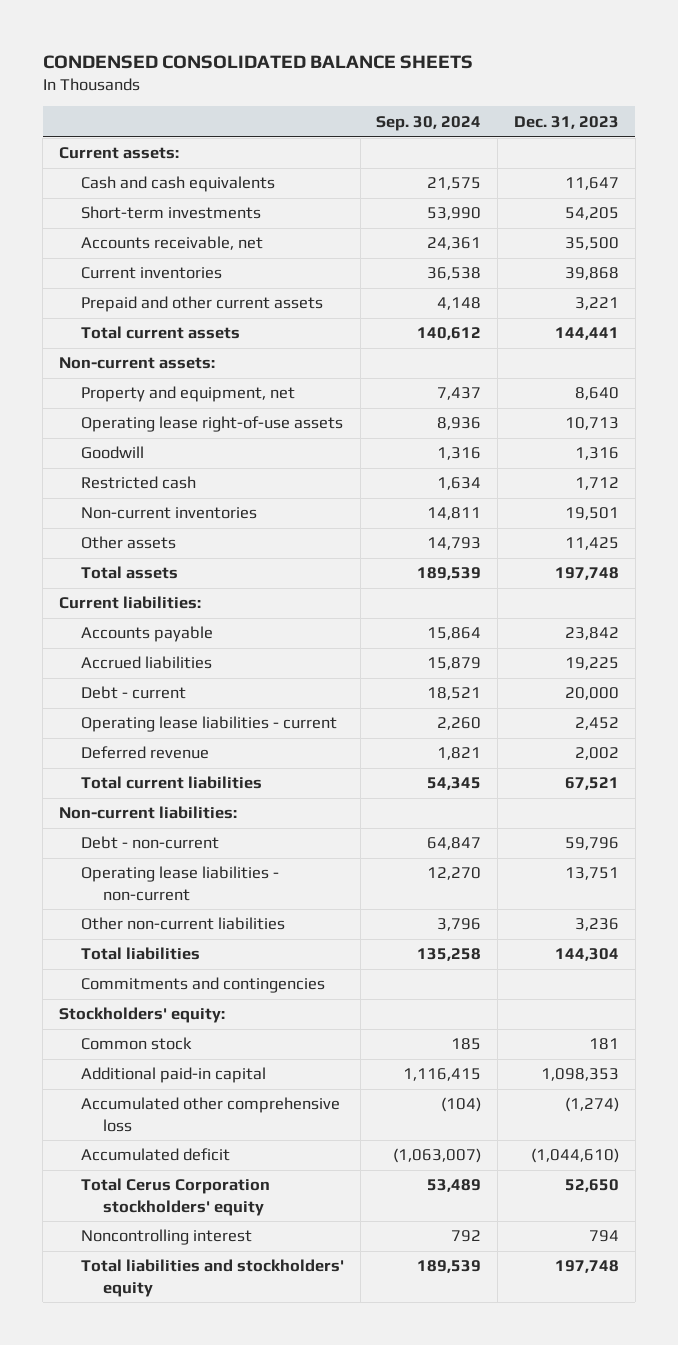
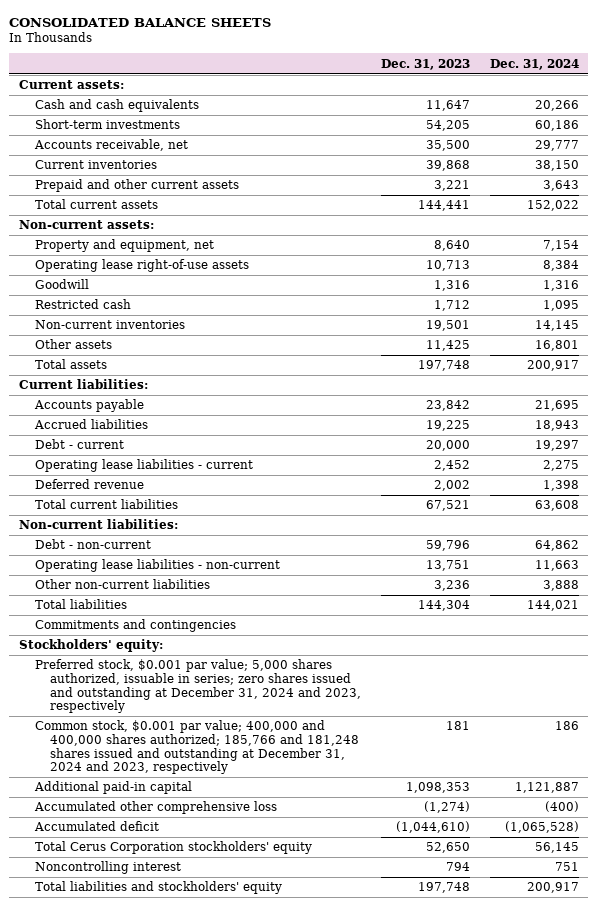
[42,54,473,69] CONDENSED CONSOLIDATED BALANCE SHEETS -> [9,17,272,27] CONSOLIDATED BALANCE SHEETS
[376,115,482,131] Sep. 30, 2024 -> none
none -> [489,58,579,70] Dec. 31, 2024
none -> [34,659,362,714] Preferred stock, $0.001 par value; 5,000 shares authorized, issuable in series; zero shares issued and outstanding at December 31, 2024 and 2023, respectively
[80,1037,192,1051] Common stock -> [34,720,360,775] Common stock, $0.001 par value; 400,000 and 400,000 shares authorized; 185,766 and 181,248 shares issued and outstanding at December 31, 2024 and 2023, respectively

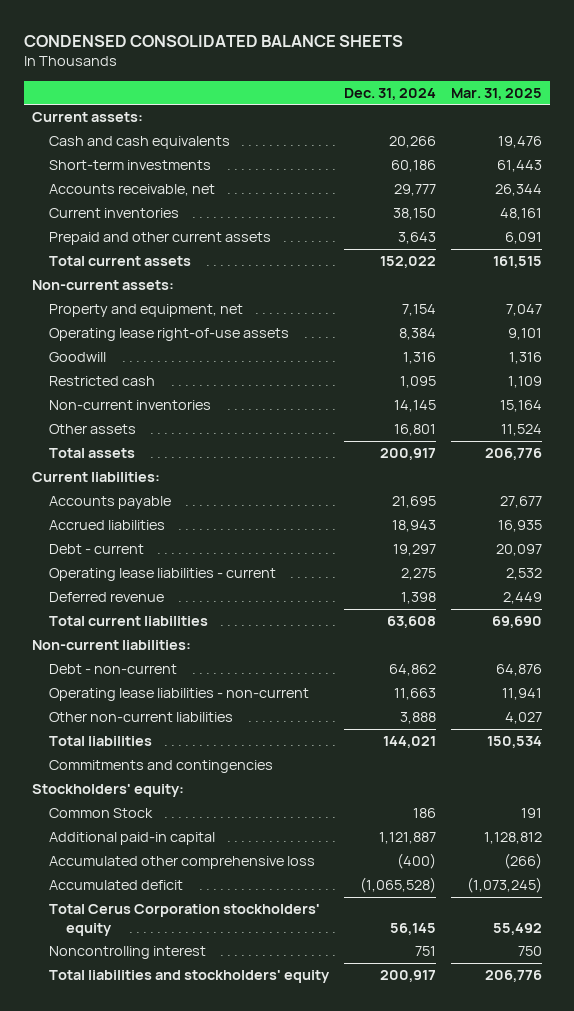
[9,17,272,27] CONSOLIDATED BALANCE SHEETS -> [24,34,404,47] CONDENSED CONSOLIDATED BALANCE SHEETS
[381,58,471,70] Dec. 31, 2023 -> none
none -> [451,87,543,100] Mar. 31, 2025
[34,659,362,714] Preferred stock, $0.001 par value; 5,000 shares authorized, issuable in series; zero shares issued and outstanding at December 31, 2024 and 2023, respectively -> none
[34,720,360,775] Common stock, $0.001 par value; 400,000 and 400,000 shares authorized; 185,766 and 181,248 shares issued and outstanding at December 31, 2024 and 2023, respectively -> [48,808,153,819] Common Stock

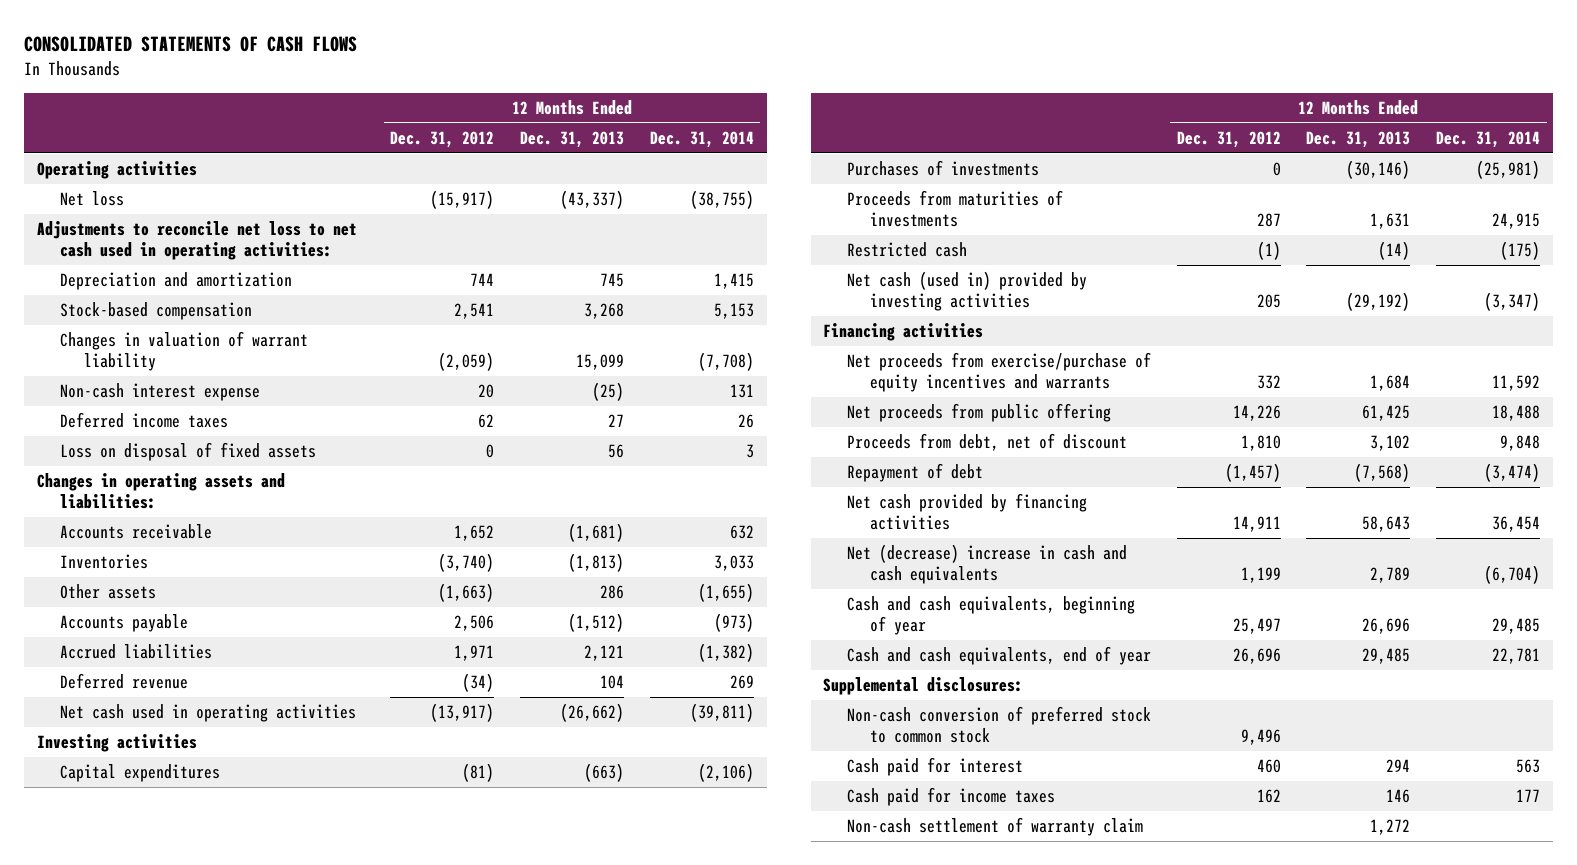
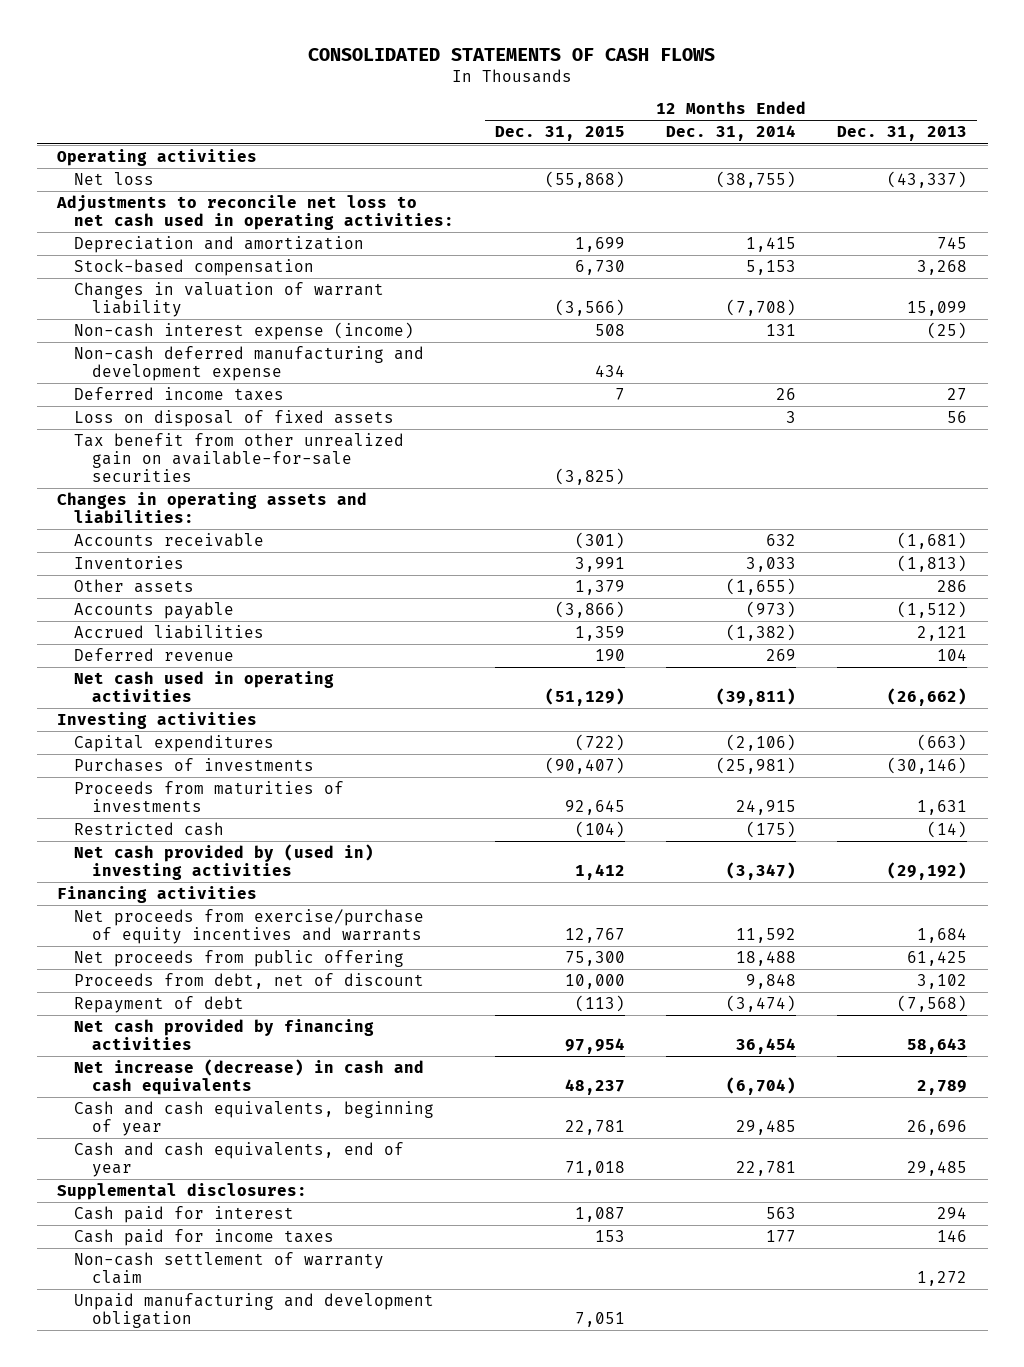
[390,131,495,149] Dec. 31, 2012 -> none
none -> [495,126,626,142] Dec. 31, 2015
[60,383,261,402] Non-cash interest expense -> [74,322,415,341] Non-cash interest expense (income)
none -> [74,346,425,382] Non-cash deferred manufacturing and development expense
none -> [74,433,405,483] Tax benefit from other unrealized gain on available-for-sale securities
[846,271,1087,311] Net cash (used in) provided by investing activities -> [74,844,375,881] Net cash provided by (used in) investing activities
[846,544,1127,584] Net (decrease) increase in cash and cash equivalents -> [74,1059,425,1096] Net increase (decrease) in cash and cash equivalents
[846,706,1151,743] Non-cash conversion of preferred stock to common stock -> none
none -> [74,1293,435,1329] Unpaid manufacturing and development obligation

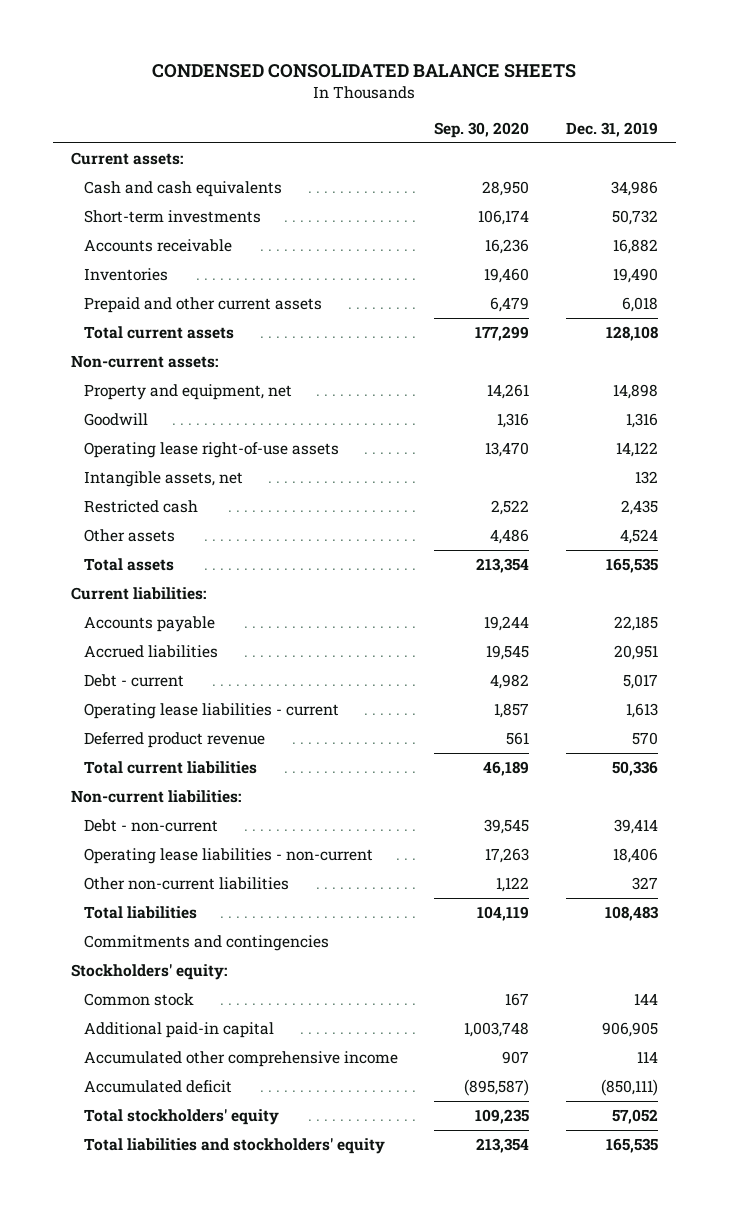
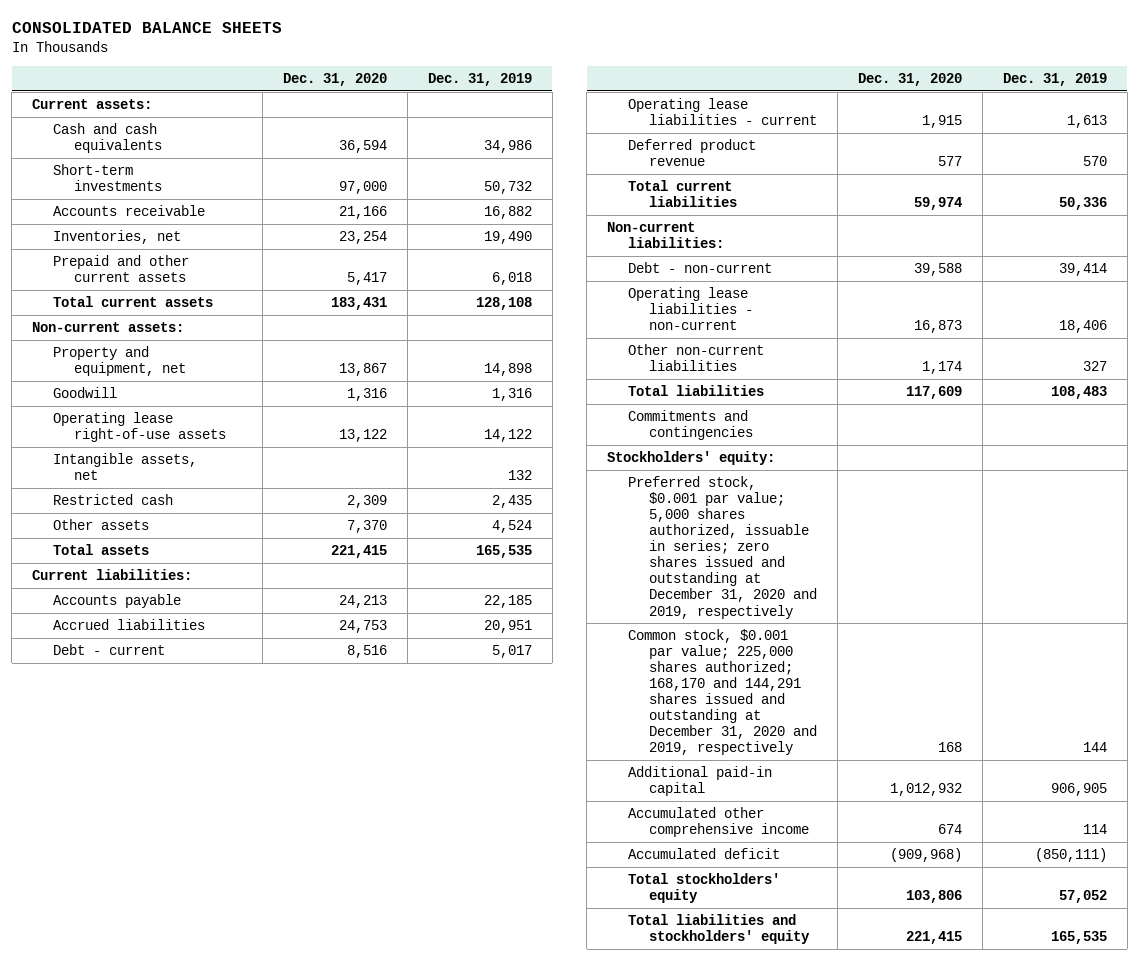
[152,64,577,79] CONDENSED CONSOLIDATED BALANCE SHEETS -> [11,22,282,34] CONSOLIDATED BALANCE SHEETS
[434,122,530,139] Sep. 30, 2020 -> none
none -> [282,72,387,86] Dec. 31, 2020
[84,268,169,282] Inventories -> [52,229,181,244] Inventories, net
none -> [628,475,818,619] Preferred stock, $0.001 par value; 5,000 shares authorized, issuable in series; zero shares issued and outstanding at December 31, 2020 and 2019, respectively
[84,993,195,1007] Common stock -> [628,628,818,756] Common stock, $0.001 par value; 225,000 shares authorized; 168,170 and 144,291 shares issued and outstanding at December 31, 2020 and 2019, respectively

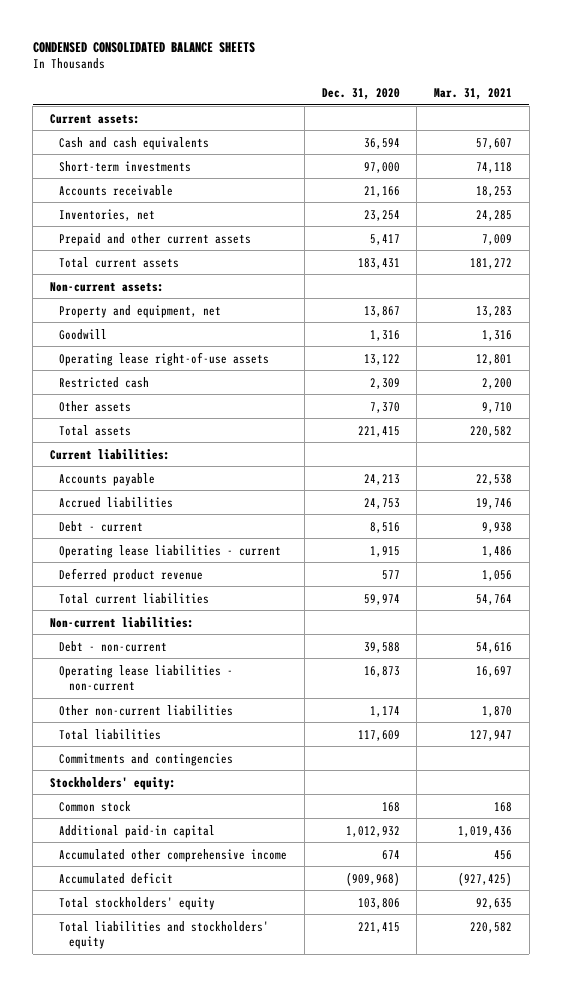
[11,22,282,34] CONSOLIDATED BALANCE SHEETS -> [32,41,255,53] CONDENSED CONSOLIDATED BALANCE SHEETS
[427,72,532,86] Dec. 31, 2019 -> none
none -> [434,87,513,100] Mar. 31, 2021
[52,452,197,481] Intangible assets, net -> none
[628,475,818,619] Preferred stock, $0.001 par value; 5,000 shares authorized, issuable in series; zero shares issued and outstanding at December 31, 2020 and 2019, respectively -> none
[628,628,818,756] Common stock, $0.001 par value; 225,000 shares authorized; 168,170 and 144,291 shares issued and outstanding at December 31, 2020 and 2019, respectively -> [59,800,132,812] Common stock

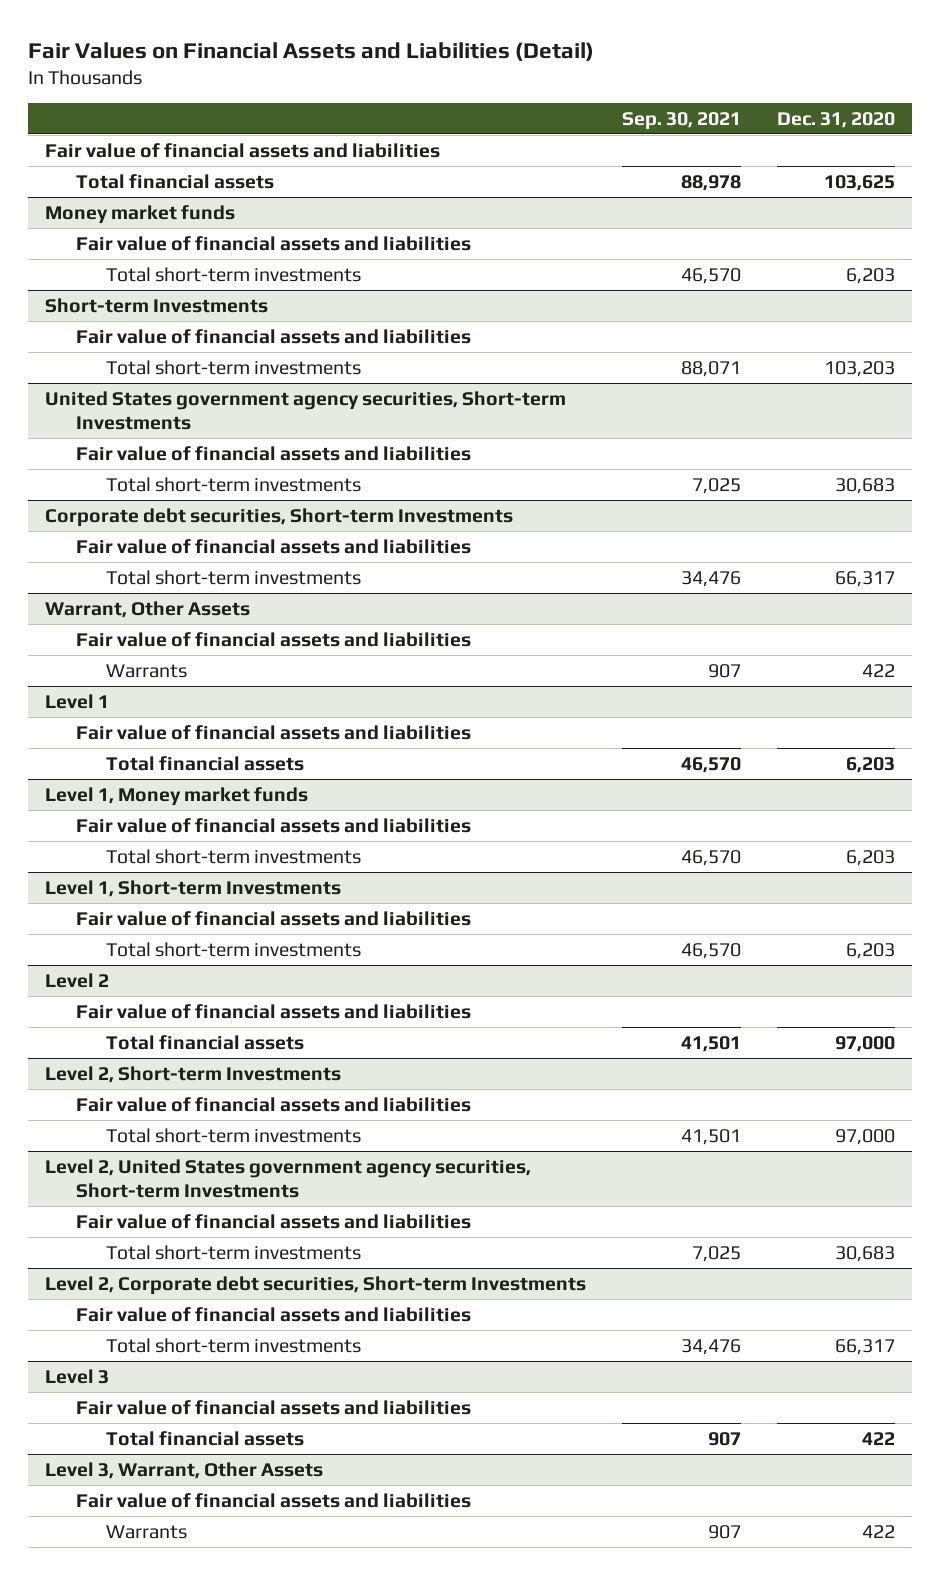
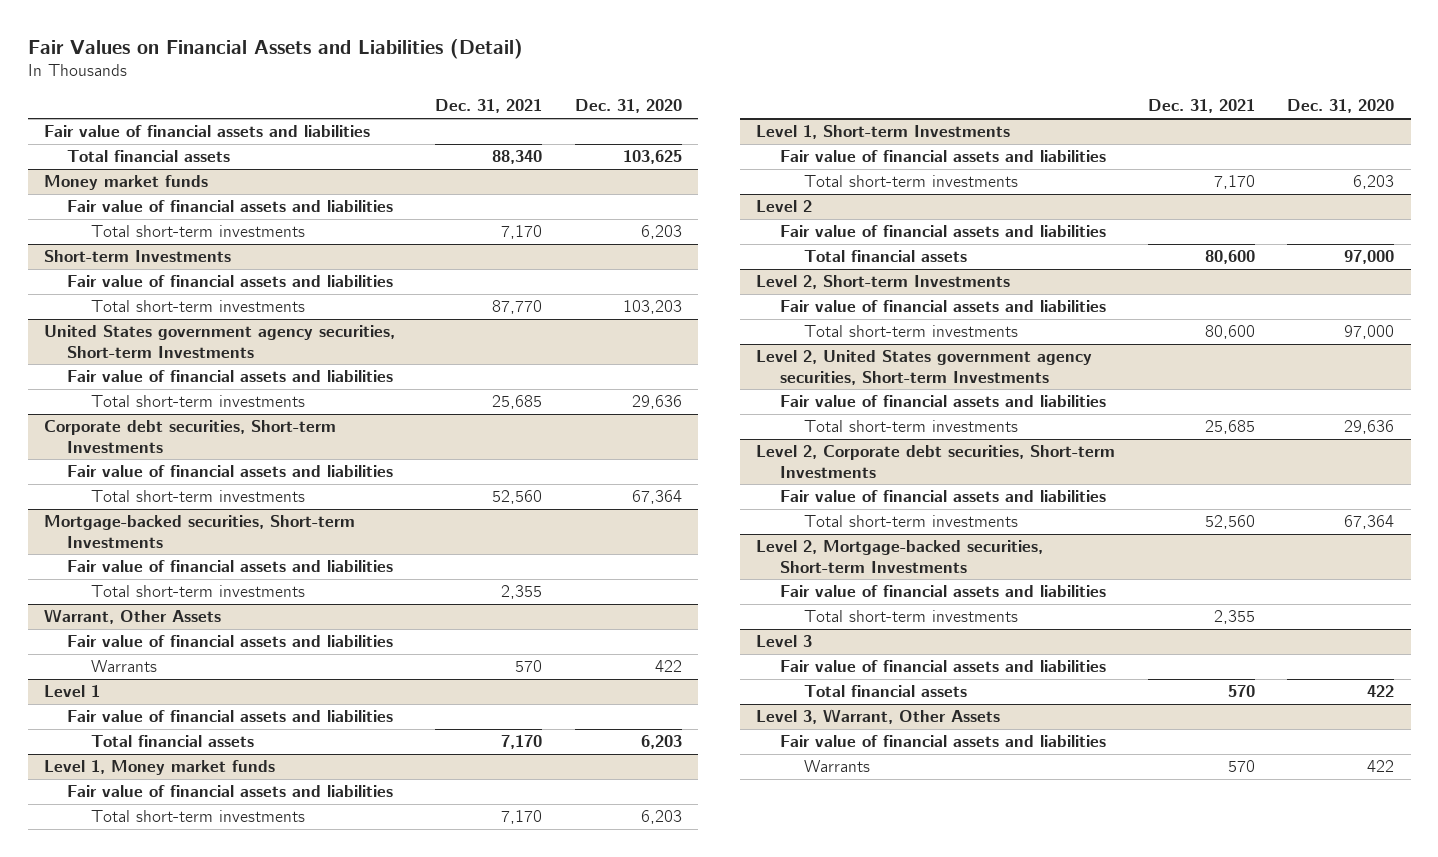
[622,111,742,130] Sep. 30, 2021 -> none
none -> [435,99,543,114] Dec. 31, 2021
[834,477,895,494] 30,683 -> [631,395,682,410] 29,636
[834,570,895,587] 66,317 -> [631,490,682,505] 67,364
none -> [43,515,355,548] Mortgage-backed securities, Short-term Investments
none -> [67,560,394,573] Fair value of financial assets and liabilities
none -> [91,585,306,598] Total short-term investments
[834,1245,895,1262] 30,683 -> [1344,420,1395,435] 29,636
[834,1338,895,1355] 66,317 -> [1344,515,1395,530] 67,364
none -> [756,540,1044,573] Level 2, Mortgage-backed securities, Short-term Investments
none -> [780,585,1107,598] Fair value of financial assets and liabilities
none -> [803,610,1018,623] Total short-term investments

